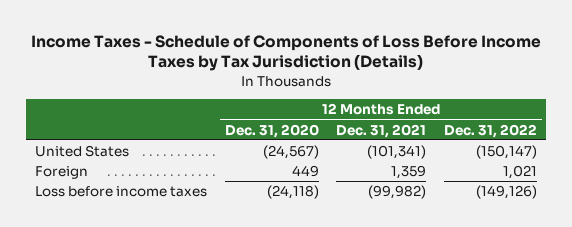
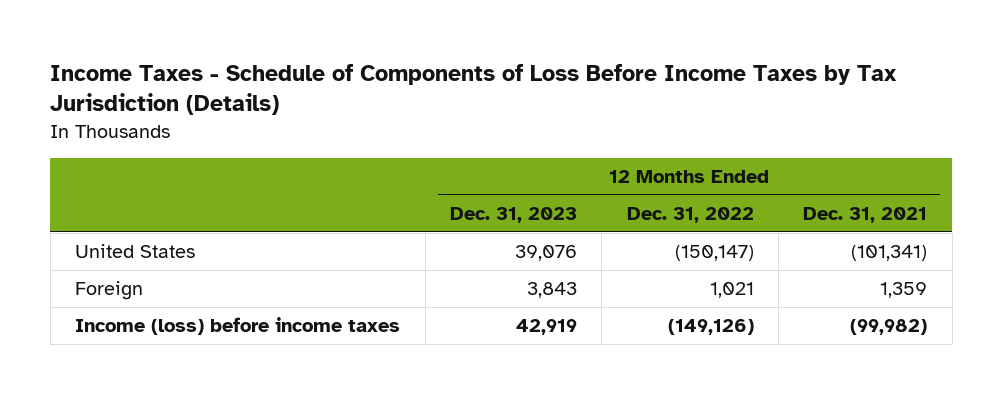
[224,123,319,138] Dec. 31, 2020 -> none
none -> [450,206,578,223] Dec. 31, 2023
[34,186,207,198] Loss before income taxes -> [75,317,401,336] Income (loss) before income taxes

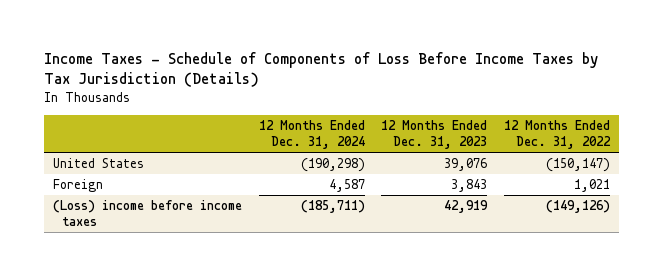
[803,206,928,223] Dec. 31, 2021 -> none
none -> [258,120,365,149] 12 Months Ended Dec. 31, 2024
[75,317,401,336] Income (loss) before income taxes -> [52,200,242,226] (Loss) income before income taxes

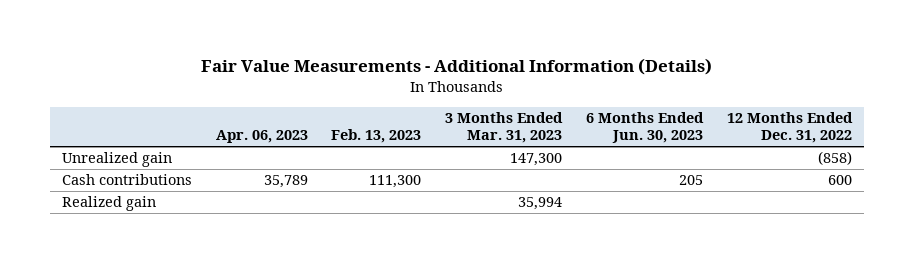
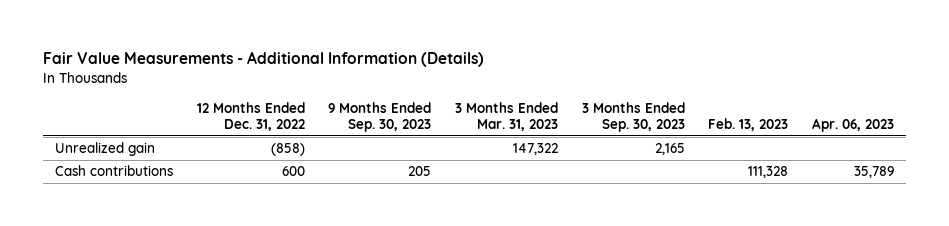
[586,111,705,144] 6 Months Ended Jun. 30, 2023 -> none
none -> [328,101,432,133] 9 Months Ended Sep. 30, 2023
none -> [581,101,685,133] 3 Months Ended Sep. 30, 2023
[61,196,156,212] Realized gain -> none
[510,153,563,167] 147,300 -> [513,143,559,156] 147,322
[369,175,422,189] 111,300 -> [748,166,789,179] 111,328

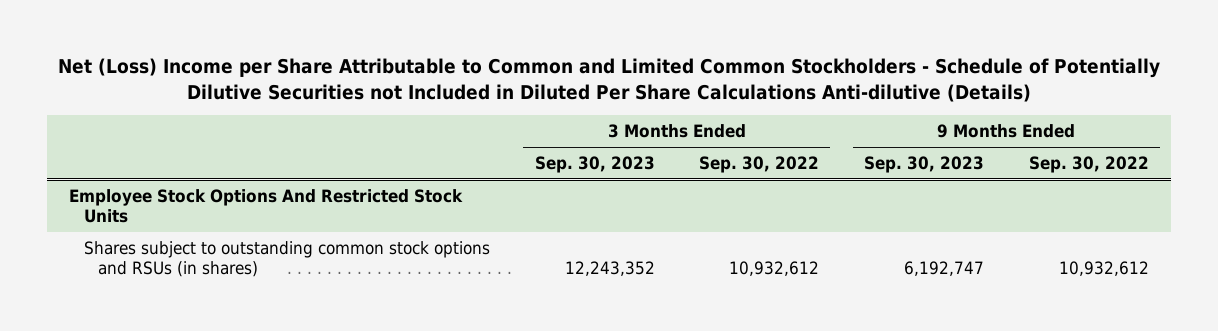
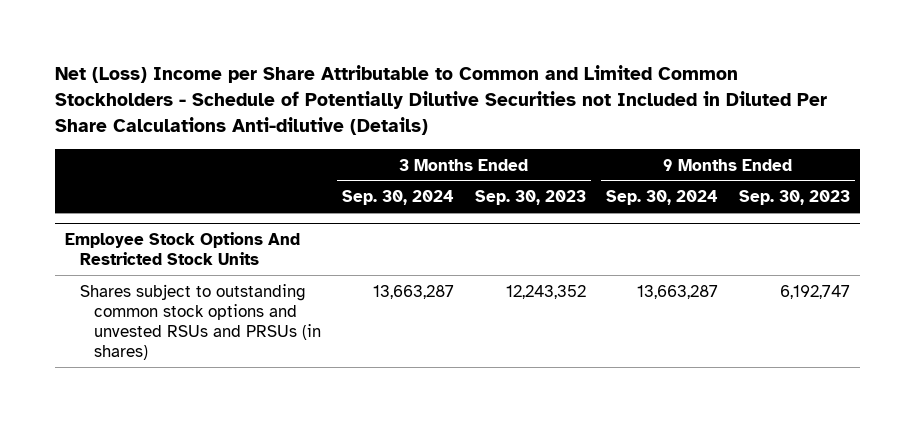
[699,156,820,174] Sep. 30, 2022 -> none
[1028,156,1149,174] Sep. 30, 2022 -> none
none -> [341,190,454,206] Sep. 30, 2024
none -> [606,190,719,206] Sep. 30, 2024
[83,240,490,278] Shares subject to outstanding common stock options and RSUs (in shares) -> [79,283,322,361] Shares subject to outstanding common stock options and unvested RSUs and PRSUs (in shares)

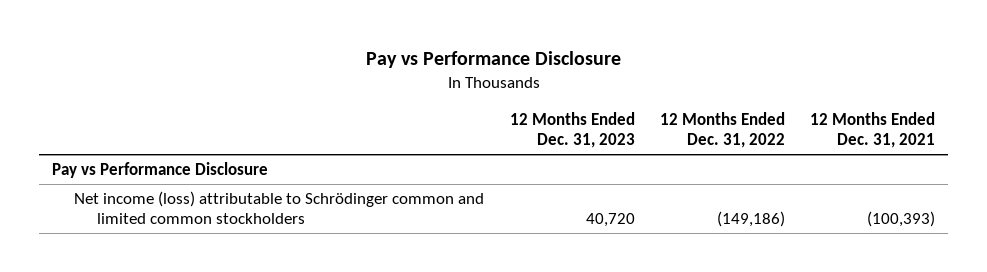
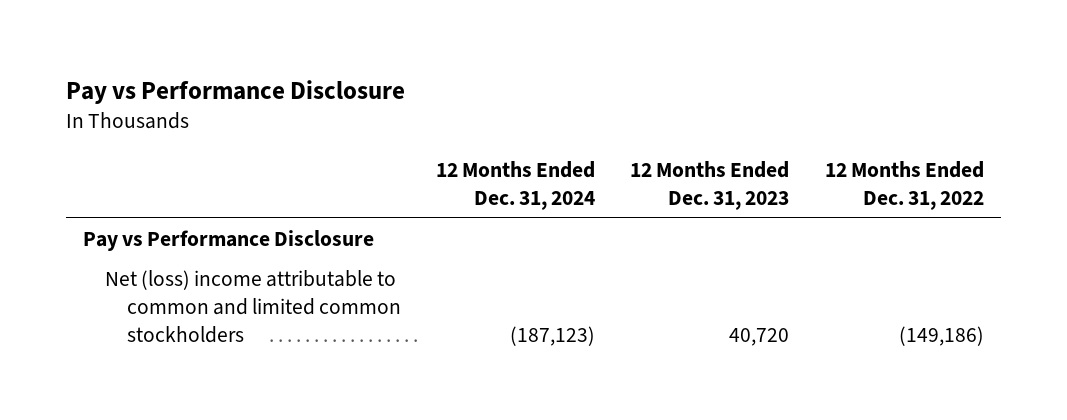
[810,111,936,149] 12 Months Ended Dec. 31, 2021 -> none
none -> [435,161,595,210] 12 Months Ended Dec. 31, 2024
[74,190,485,225] Net income (loss) attributable to Schrödinger common and limited common stockholders -> [104,270,401,343] Net (loss) income attributable to common and limited common stockholders

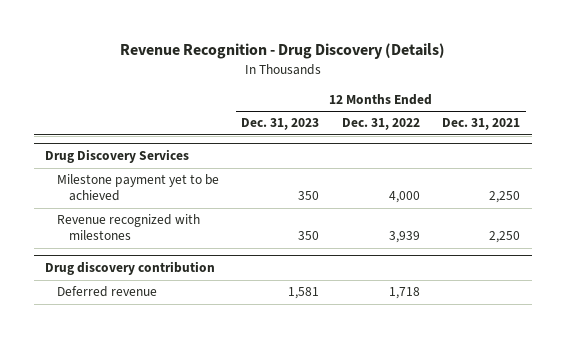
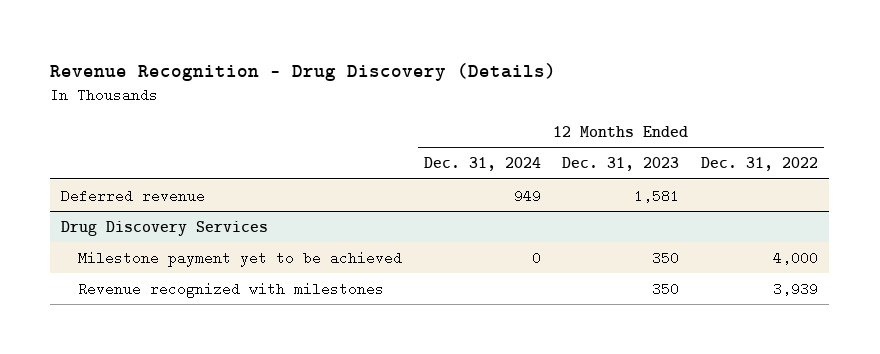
[442,118,521,131] Dec. 31, 2021 -> none
none -> [423,157,541,172] Dec. 31, 2024
none -> [61,188,206,203] Deferred revenue
[45,261,216,276] Drug discovery contribution -> none
[56,286,157,298] Deferred revenue -> none

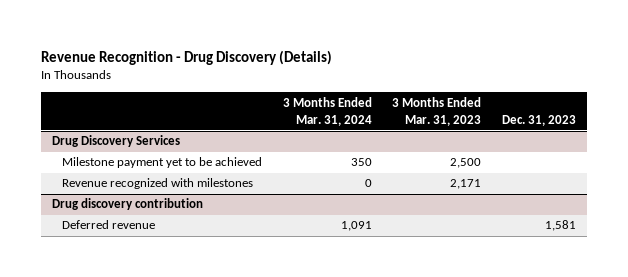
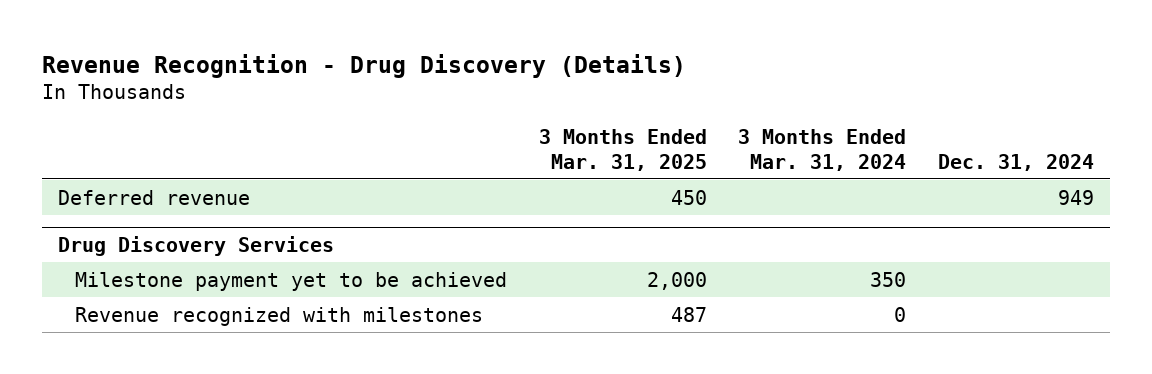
[392,96,482,126] 3 Months Ended Mar. 31, 2023 -> none
[502,114,577,126] Dec. 31, 2023 -> none
none -> [538,128,707,171] 3 Months Ended Mar. 31, 2025
none -> [938,153,1095,171] Dec. 31, 2024
none -> [58,189,251,205] Deferred revenue
[51,198,203,211] Drug discovery contribution -> none
[61,220,155,230] Deferred revenue -> none

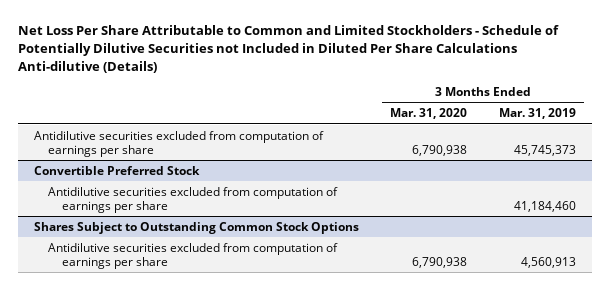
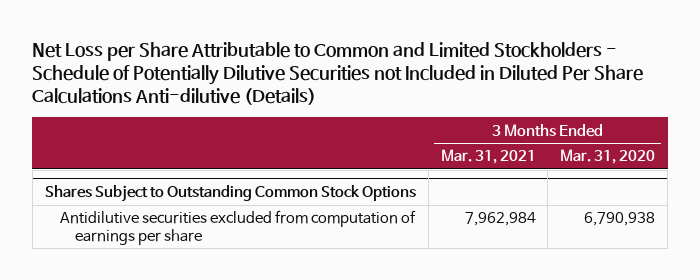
[17,25,559,73] Net Loss Per Share Attributable to Common and Limited Stockholders - Schedule of Potentially Dilutive Securities not Included in Diluted Per Share Calculations Anti-dilutive (Details) -> [32,41,644,106] Net Loss per Share Attributable to Common and Limited Stockholders - Schedule of Potentially Dilutive Securities not Included in Diluted Per Share Calculations Anti-dilutive (Details)
[499,108,577,120] Mar. 31, 2019 -> none
none -> [440,149,536,165] Mar. 31, 2021
[33,130,324,157] Antidilutive securities excluded from computation of earnings per share -> none
[33,165,200,175] Convertible Preferred Stock -> none
[47,186,338,213] Antidilutive securities excluded from computation of earnings per share -> none

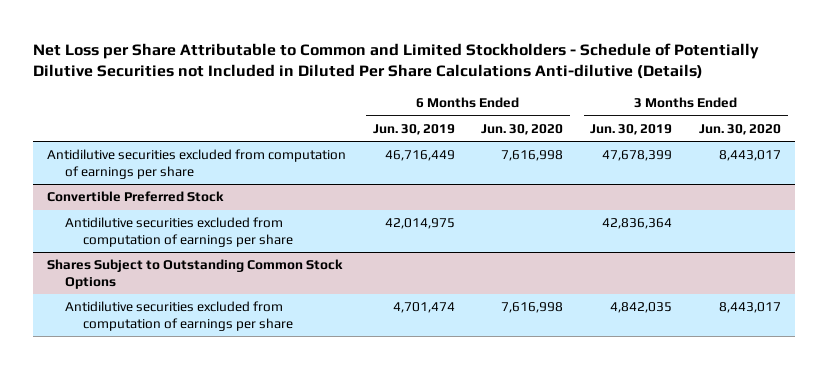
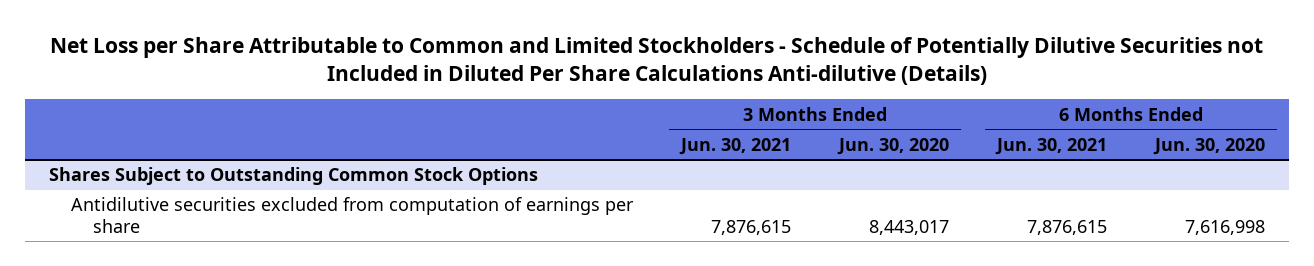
[372,123,455,135] Jun. 30, 2019 -> none
[590,123,673,135] Jun. 30, 2019 -> none
none -> [679,137,792,155] Jun. 30, 2021
none -> [994,137,1107,155] Jun. 30, 2021
[46,149,346,179] Antidilutive securities excluded from computation of earnings per share -> none
[46,191,224,203] Convertible Preferred Stock -> none
[64,217,294,247] Antidilutive securities excluded from computation of earnings per share -> none

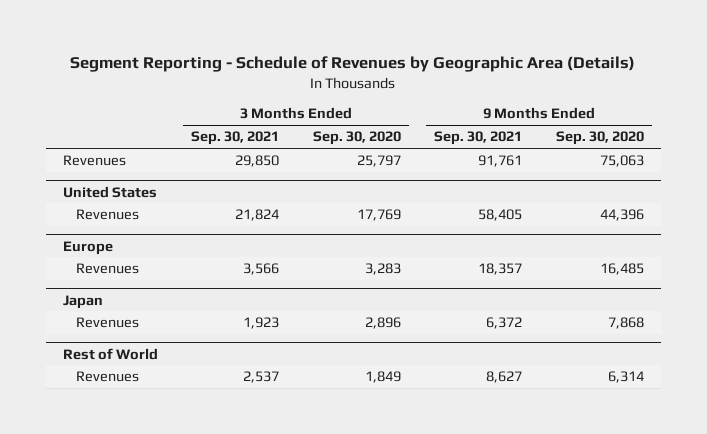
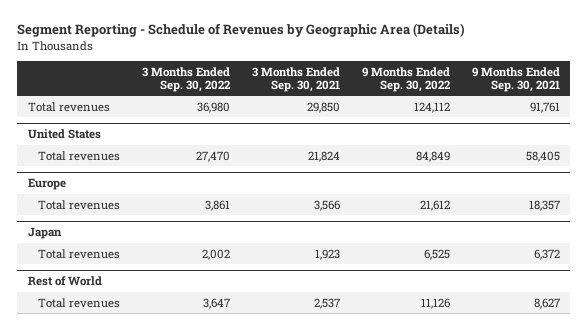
[312,131,401,146] Sep. 30, 2020 -> none
[555,131,644,146] Sep. 30, 2020 -> none
none -> [141,66,230,92] 3 Months Ended Sep. 30, 2022
none -> [361,66,450,92] 9 Months Ended Sep. 30, 2022
[62,155,126,167] Revenues -> [27,101,110,112] Total revenues
[75,209,139,221] Revenues -> [37,150,120,161] Total revenues
[75,263,139,275] Revenues -> [37,199,120,210] Total revenues
[75,317,139,329] Revenues -> [37,248,120,259] Total revenues
[75,371,139,383] Revenues -> [37,297,120,308] Total revenues

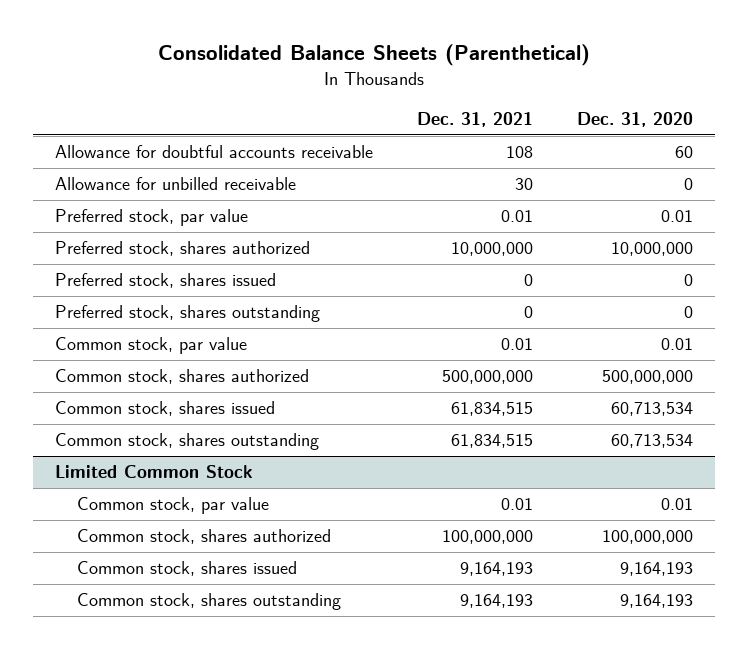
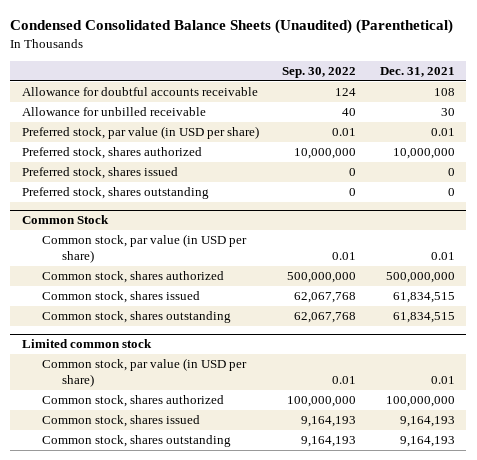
[157,44,590,67] Consolidated Balance Sheets (Parenthetical) -> [10,19,454,35] Condensed Consolidated Balance Sheets (Unaudited) (Parenthetical)
[576,111,693,127] Dec. 31, 2020 -> none
none -> [282,66,357,78] Sep. 30, 2022
[54,209,248,227] Preferred stock, par value -> [22,125,260,139] Preferred stock, par value (in USD per share)
none -> [22,215,110,225] Common Stock
[54,337,247,355] Common stock, par value -> [41,233,247,264] Common stock, par value (in USD per share)
[54,465,253,479] Limited Common Stock -> [22,339,153,349] Limited common stock
[77,497,270,515] Common stock, par value -> [41,357,247,388] Common stock, par value (in USD per share)

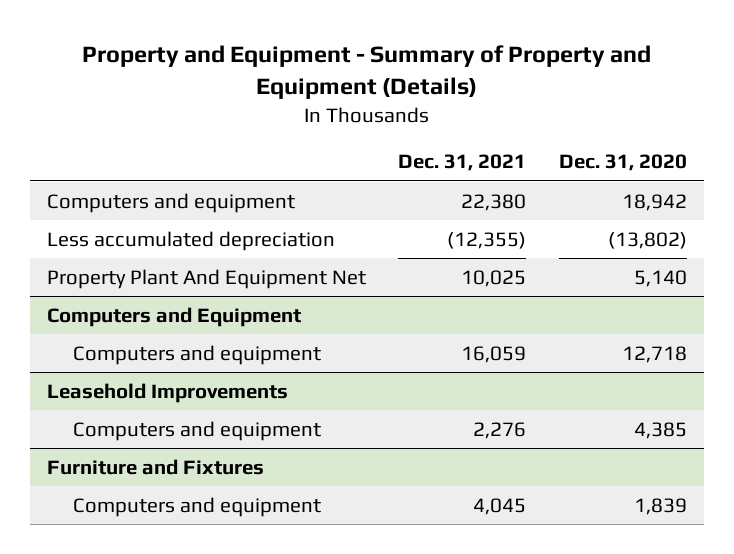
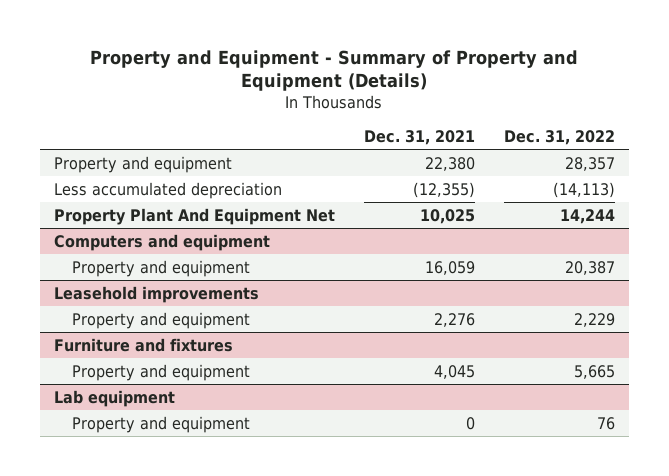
[559,154,688,172] Dec. 31, 2020 -> none
none -> [503,129,615,145] Dec. 31, 2022
[46,192,295,213] Computers and equipment -> [54,155,233,173] Property and equipment
[46,306,301,327] Computers and Equipment -> [54,233,271,251] Computers and equipment
[73,344,322,365] Computers and equipment -> [71,259,250,277] Property and equipment
[46,382,288,403] Leasehold Improvements -> [54,285,260,303] Leasehold improvements
[73,420,322,441] Computers and equipment -> [71,311,250,329] Property and equipment
[46,458,264,475] Furniture and Fixtures -> [54,337,234,352] Furniture and fixtures
[73,496,322,517] Computers and equipment -> [71,363,250,381] Property and equipment
none -> [54,389,176,407] Lab equipment
none -> [71,415,250,433] Property and equipment

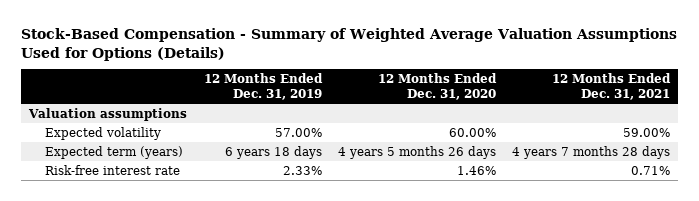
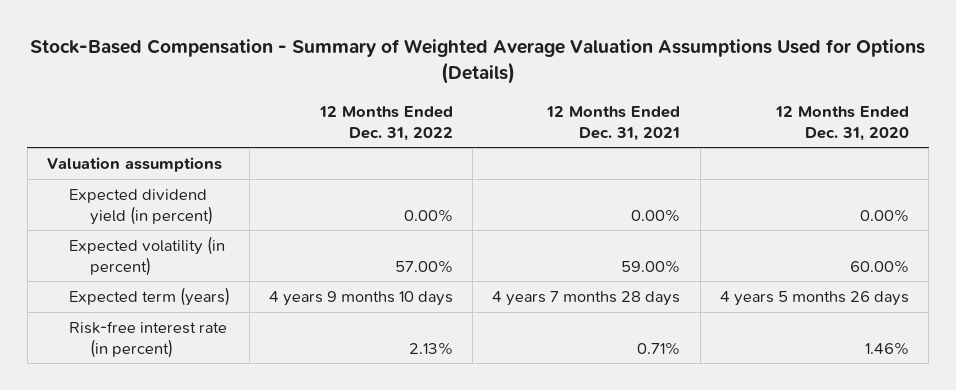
[203,73,323,101] 12 Months Ended Dec. 31, 2019 -> none
none -> [319,106,454,141] 12 Months Ended Dec. 31, 2022
none -> [68,189,214,225] Expected dividend yield (in percent)
[45,126,162,140] Expected volatility -> [68,236,225,276] Expected volatility (in percent)
[45,164,181,175] Risk-free interest rate -> [68,321,227,358] Risk-free interest rate (in percent)

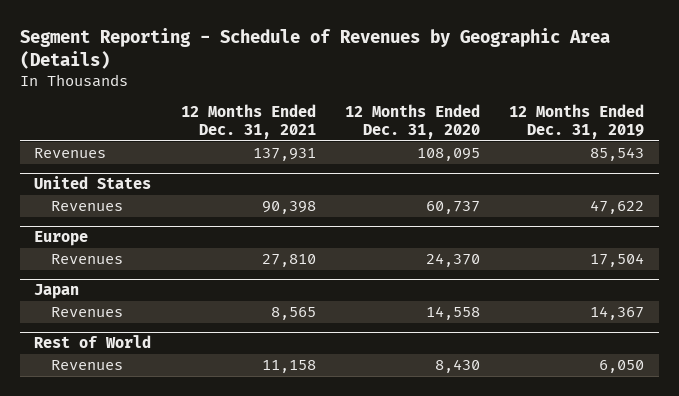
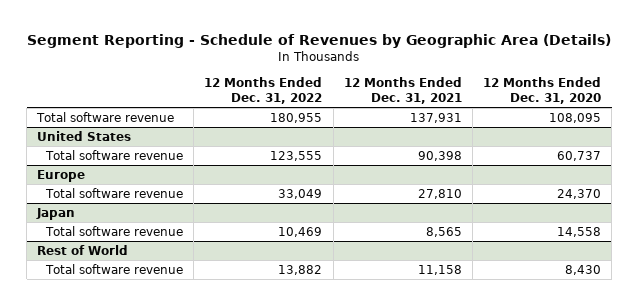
[509,103,645,140] 12 Months Ended Dec. 31, 2019 -> none
none -> [204,77,323,105] 12 Months Ended Dec. 31, 2022
[34,148,107,159] Revenues -> [36,111,175,122] Total software revenue
[51,201,124,212] Revenues -> [45,149,184,160] Total software revenue
[51,254,124,265] Revenues -> [45,187,184,198] Total software revenue
[51,307,124,318] Revenues -> [45,225,184,236] Total software revenue
[51,360,124,371] Revenues -> [45,263,184,274] Total software revenue

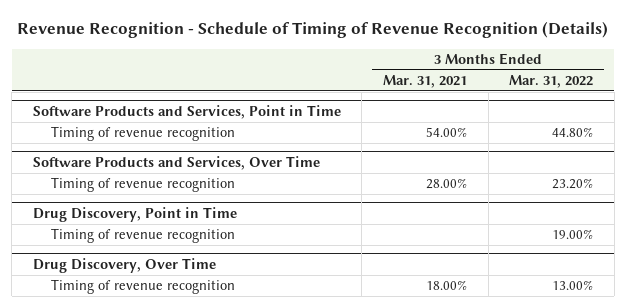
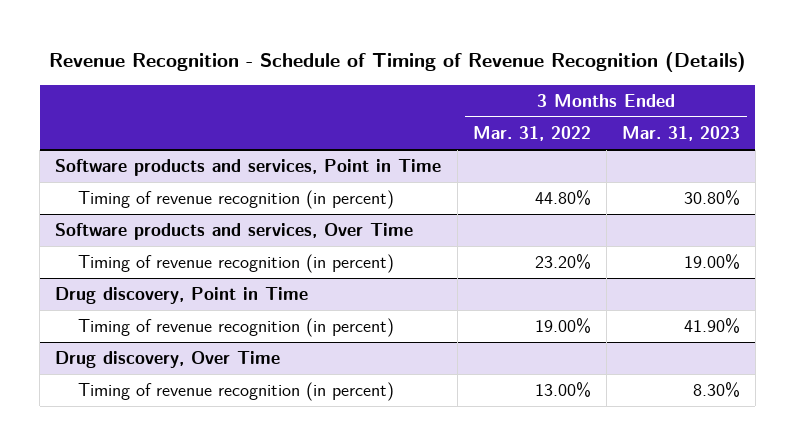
[382,75,467,89] Mar. 31, 2021 -> none
none -> [621,126,740,142] Mar. 31, 2023
[32,104,341,119] Software Products and Services, Point in Time -> [55,159,442,177] Software products and services, Point in Time
[51,126,236,142] Timing of revenue recognition -> [78,190,395,210] Timing of revenue recognition (in percent)
[32,155,320,170] Software Products and Services, Over Time -> [55,223,414,241] Software products and services, Over Time
[51,177,236,193] Timing of revenue recognition -> [78,254,395,274] Timing of revenue recognition (in percent)
[32,206,237,222] Drug Discovery, Point in Time -> [55,287,309,305] Drug discovery, Point in Time
[51,228,236,244] Timing of revenue recognition -> [78,318,395,338] Timing of revenue recognition (in percent)
[32,257,216,273] Drug Discovery, Over Time -> [55,351,281,369] Drug discovery, Over Time
[51,279,236,295] Timing of revenue recognition -> [78,382,395,402] Timing of revenue recognition (in percent)

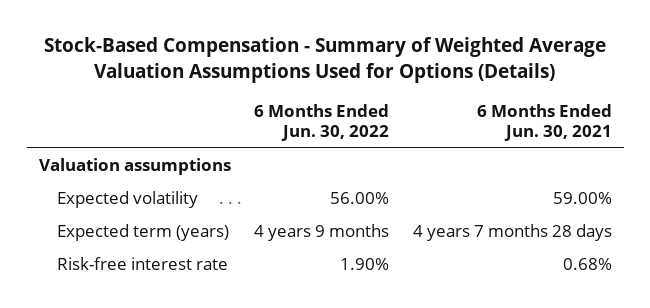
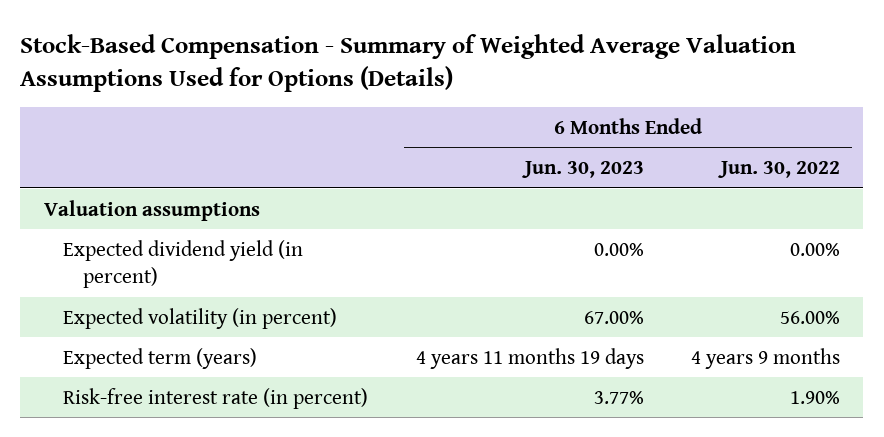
[476,103,612,142] 6 Months Ended Jun. 30, 2021 -> none
none -> [521,161,644,179] Jun. 30, 2023
none -> [63,239,304,288] Expected dividend yield (in percent)
[57,191,199,209] Expected volatility -> [63,307,338,329] Expected volatility (in percent)
[57,257,229,271] Risk-free interest rate -> [63,387,369,409] Risk-free interest rate (in percent)

